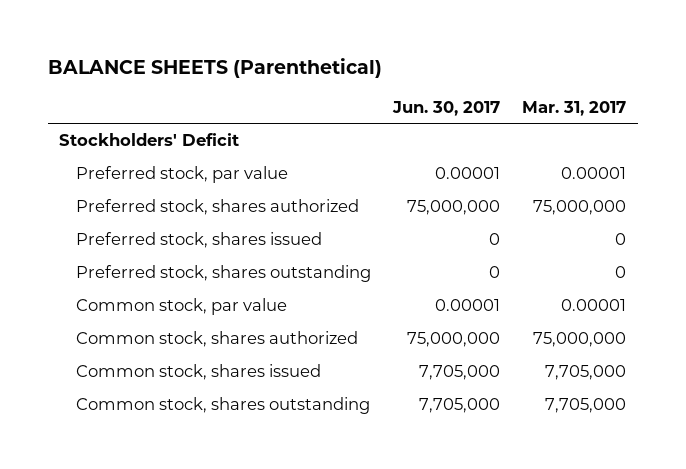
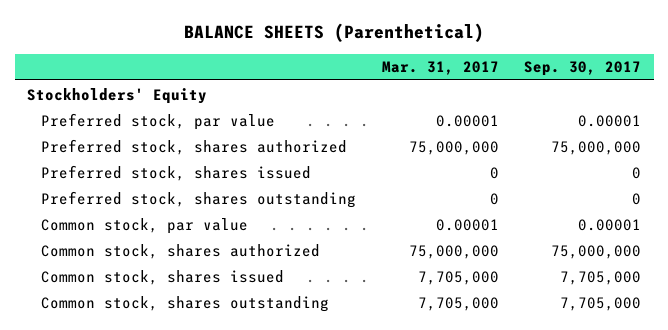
[392,100,501,116] Jun. 30, 2017 -> none
none -> [524,61,642,77] Sep. 30, 2017
[59,133,240,147] Stockholders' Deficit -> [27,87,208,104] Stockholders' Equity

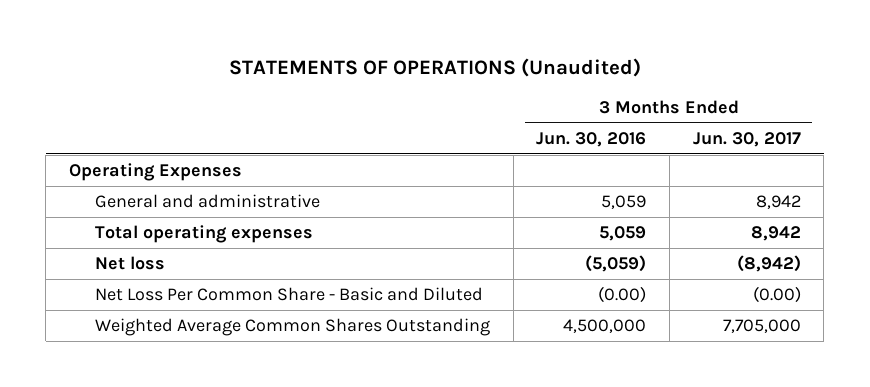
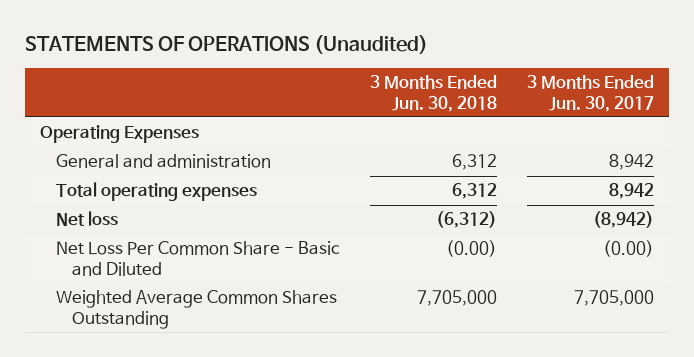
[536,131,647,147] Jun. 30, 2016 -> none
none -> [369,75,497,112] 3 Months Ended Jun. 30, 2018
[95,194,321,209] General and administrative -> [56,154,272,169] General and administration

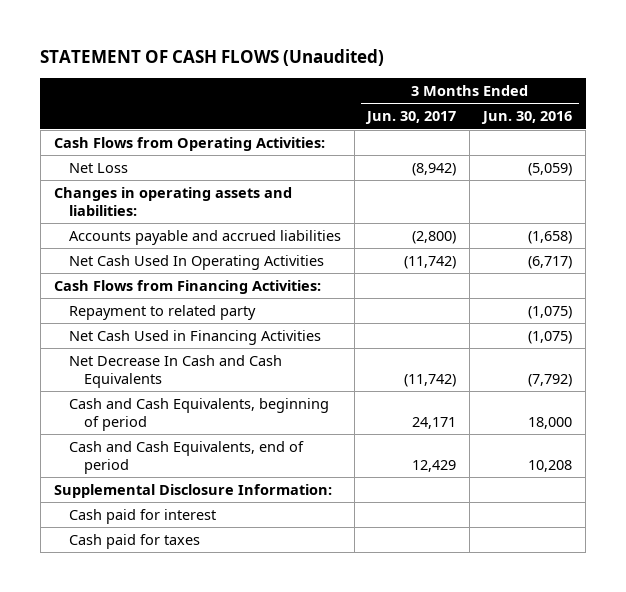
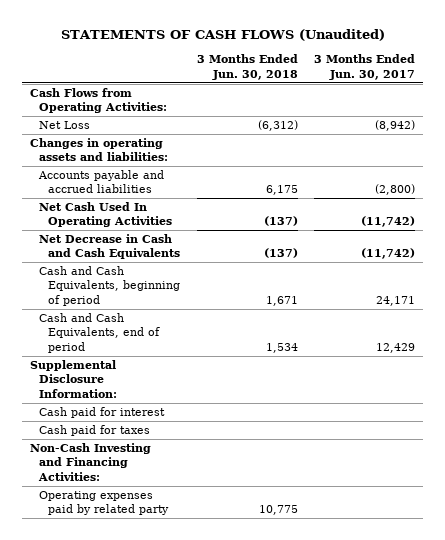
[40,48,385,66] STATEMENT OF CASH FLOWS (Unaudited) -> [60,29,385,42] STATEMENTS OF CASH FLOWS (Unaudited)
[481,111,573,125] Jun. 30, 2016 -> none
none -> [196,54,298,80] 3 Months Ended Jun. 30, 2018
[53,280,321,295] Cash Flows from Financing Activities: -> none
[68,305,256,321] Repayment to related party -> none
[68,330,321,346] Net Cash Used in Financing Activities -> none
[68,355,282,388] Net Decrease In Cash and Cash Equivalents -> [38,234,180,260] Net Decrease in Cash and Cash Equivalents
none -> [29,443,151,481] Non-Cash Investing and Financing Activities:
none -> [38,491,169,516] Operating expenses paid by related party

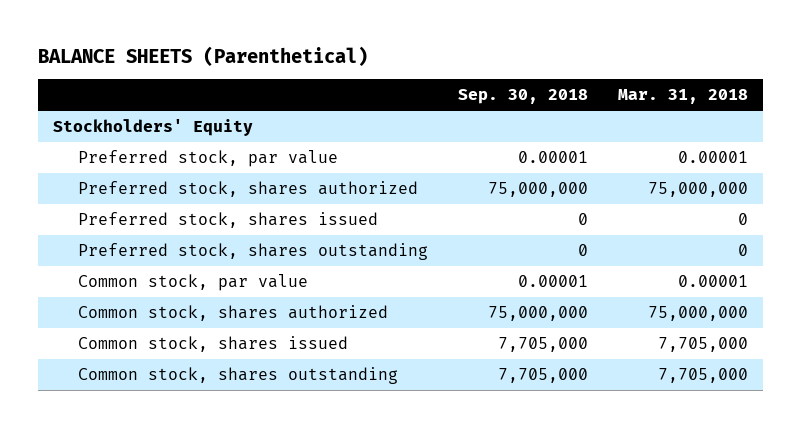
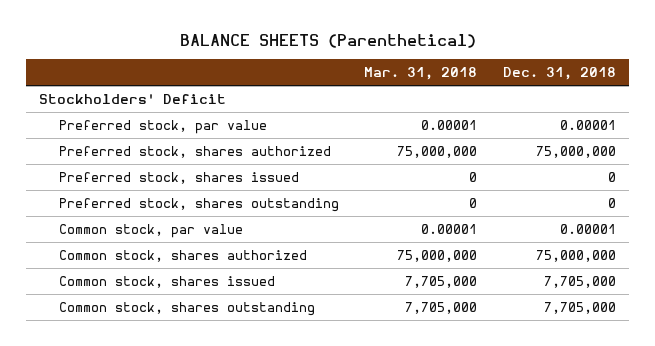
[457,89,588,105] Sep. 30, 2018 -> none
none -> [503,66,617,80] Dec. 31, 2018
[53,119,254,137] Stockholders' Equity -> [39,93,227,104] Stockholders' Deficit

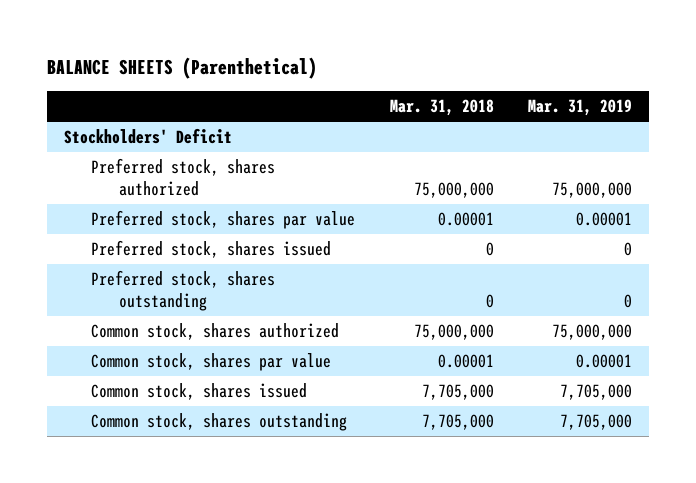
[503,66,617,80] Dec. 31, 2018 -> none
none -> [528,99,633,117] Mar. 31, 2019
[58,119,267,134] Preferred stock, par value -> none
none -> [91,210,356,230] Preferred stock, shares par value
[58,223,243,238] Common stock, par value -> none
none -> [91,353,332,372] Common stock, shares par value

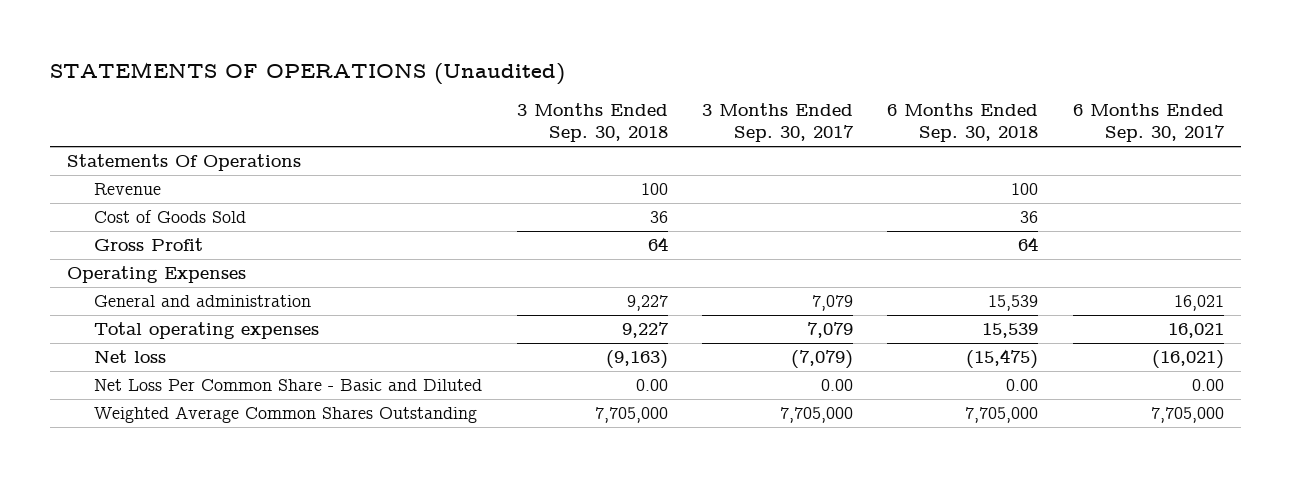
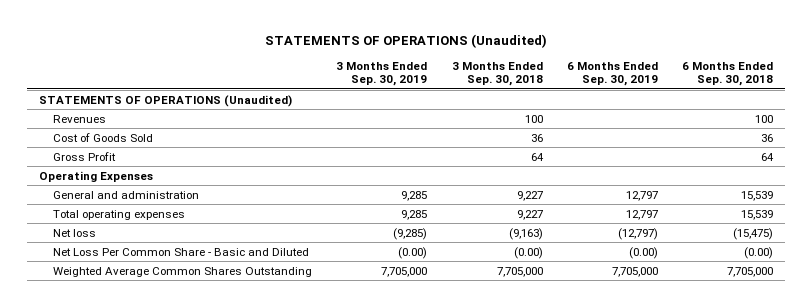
[702,103,855,143] 3 Months Ended Sep. 30, 2017 -> none
[1072,103,1225,143] 6 Months Ended Sep. 30, 2017 -> none
none -> [336,61,428,86] 3 Months Ended Sep. 30, 2019
none -> [566,61,658,86] 6 Months Ended Sep. 30, 2019
[66,154,301,172] Statements Of Operations -> [39,94,293,107] STATEMENTS OF OPERATIONS (Unaudited)
[94,183,162,196] Revenue -> [52,114,106,123] Revenues
[635,379,668,392] 0.00 -> [513,246,543,259] (0.00)
[1006,379,1039,392] 0.00 -> [744,246,774,259] (0.00)

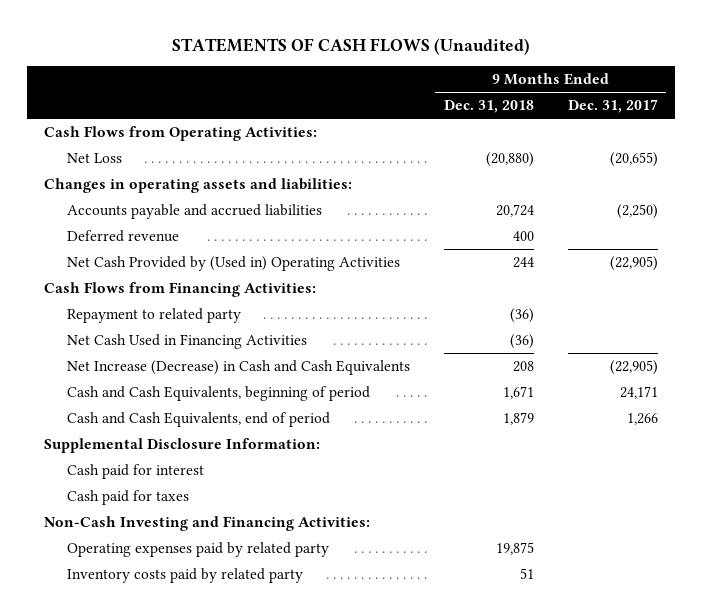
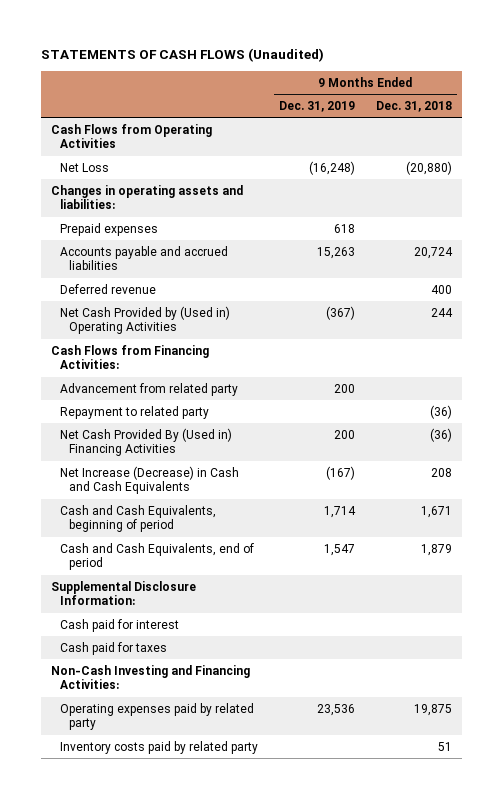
[567,99,658,114] Dec. 31, 2017 -> none
none -> [278,100,355,112] Dec. 31, 2019
[43,126,317,142] Cash Flows from Operating Activities: -> [51,123,213,149] Cash Flows from Operating Activities
none -> [60,222,159,236] Prepaid expenses
none -> [60,382,239,396] Advancement from related party
[66,334,307,350] Net Cash Used in Financing Activities -> [60,427,233,457] Net Cash Provided By (Used in) Financing Activities

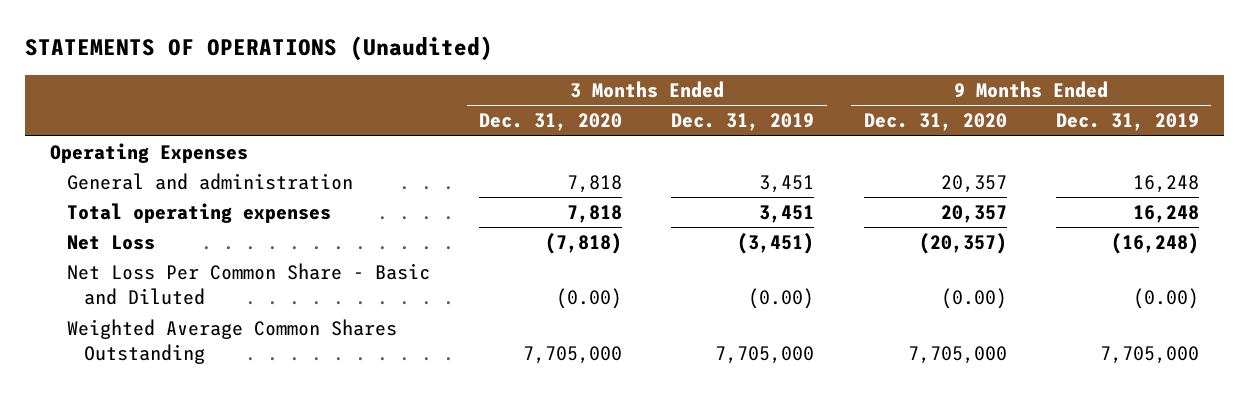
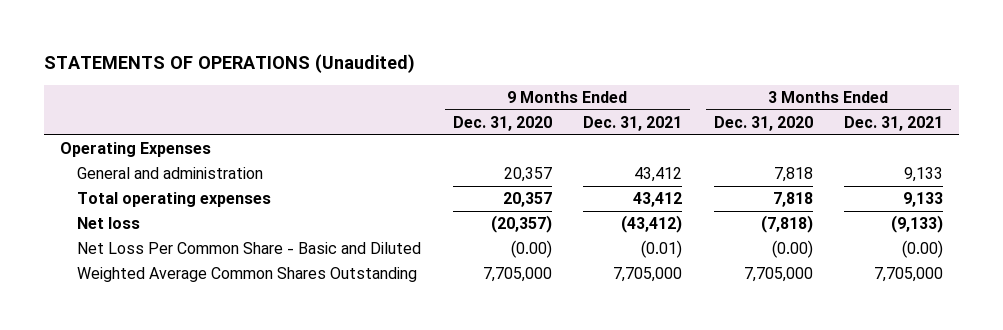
[671,113,815,132] Dec. 31, 2019 -> none
[1055,113,1199,132] Dec. 31, 2019 -> none
none -> [583,115,683,131] Dec. 31, 2021
none -> [844,115,944,131] Dec. 31, 2021
[66,235,155,251] Net Loss -> [77,217,141,230] Net loss

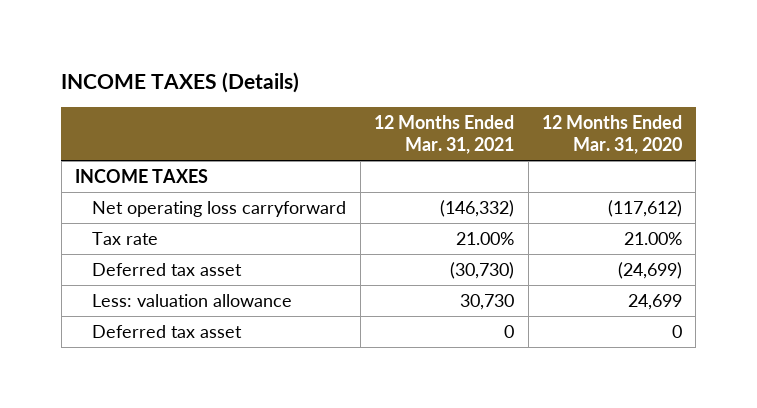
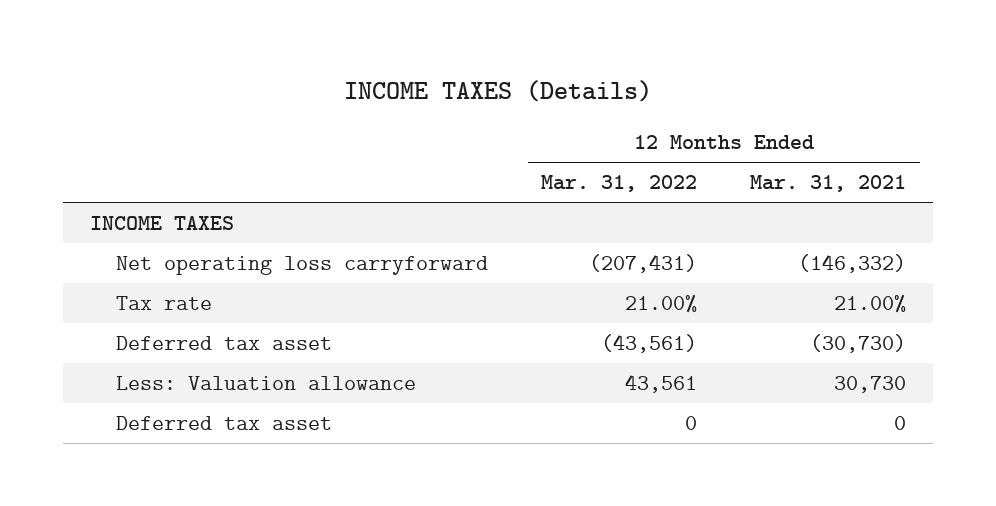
[541,115,682,155] 12 Months Ended Mar. 31, 2020 -> none
none -> [541,175,698,193] Mar. 31, 2022
[92,294,293,308] Less: valuation allowance -> [116,376,417,391] Less: Valuation allowance

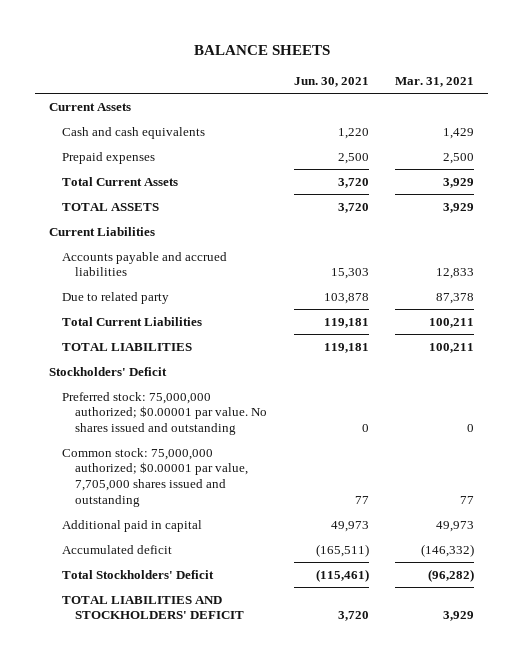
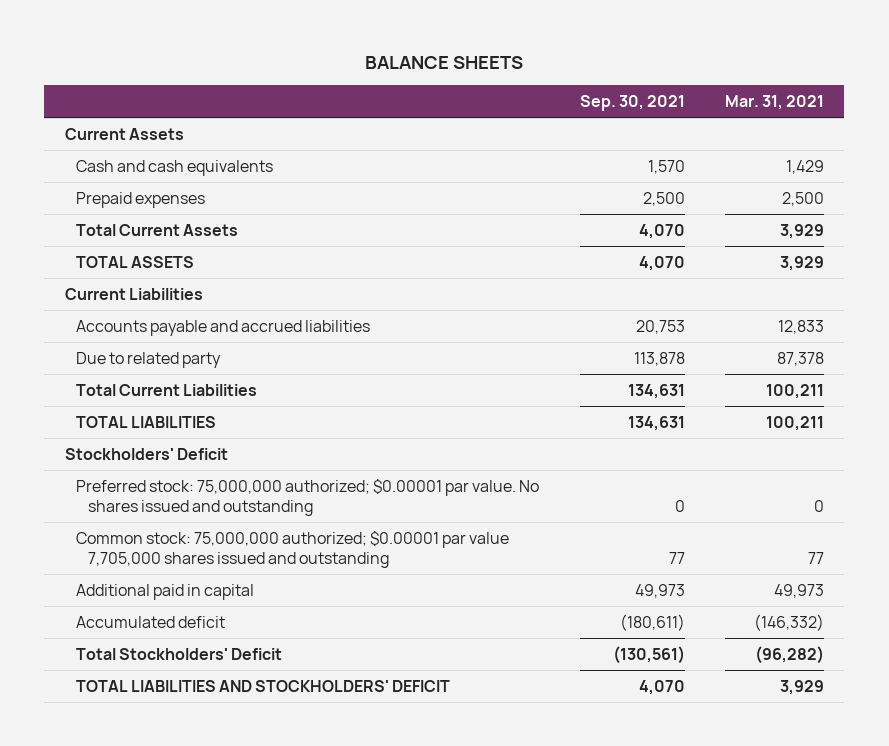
[293,76,369,87] Jun. 30, 2021 -> none
none -> [579,95,685,112] Sep. 30, 2021
[61,447,248,507] Common stock: 75,000,000 authorized; $0.00001 par value, 7,705,000 shares issued and outstanding -> [76,530,510,568] Common stock: 75,000,000 authorized; $0.00001 par value 7,705,000 shares issued and outstanding

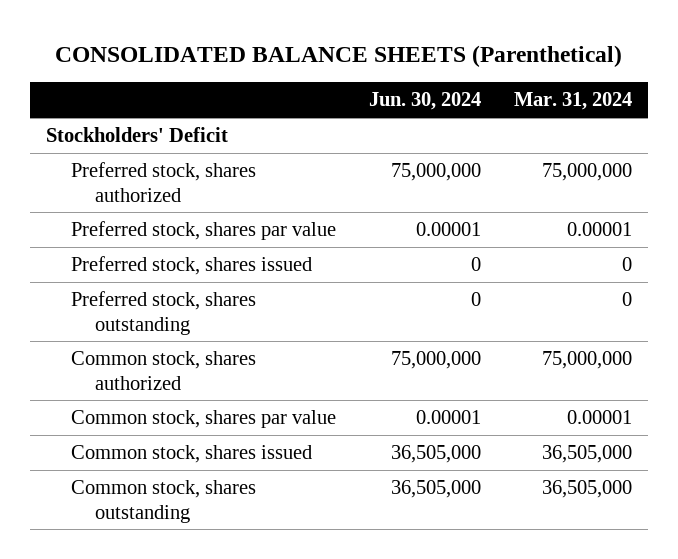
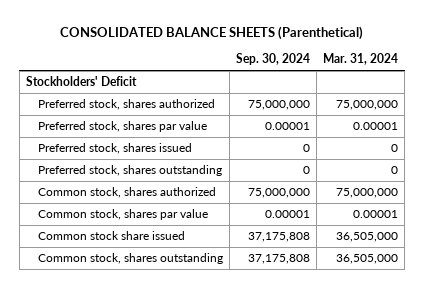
[368,92,481,111] Jun. 30, 2024 -> none
none -> [235,53,310,66] Sep. 30, 2024
[70,445,312,464] Common stock, shares issued -> [37,231,185,241] Common stock share issued

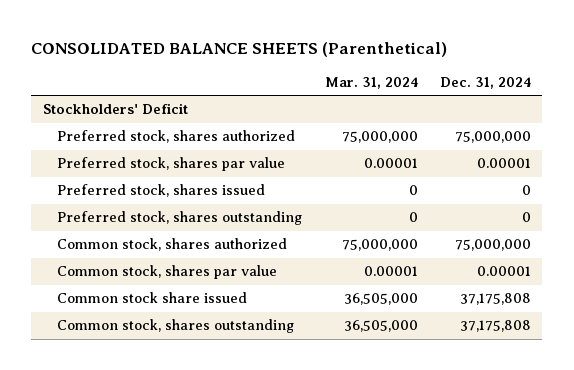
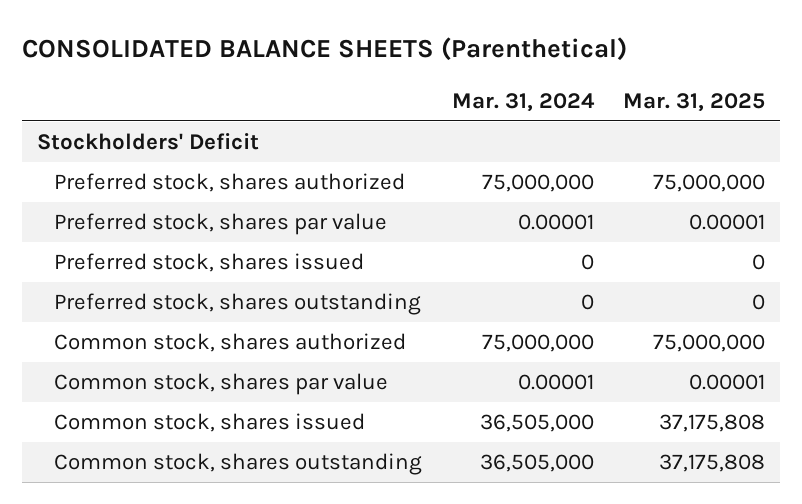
[440,76,532,89] Dec. 31, 2024 -> none
none -> [623,92,766,112] Mar. 31, 2025
[57,292,248,304] Common stock share issued -> [54,413,366,433] Common stock, shares issued

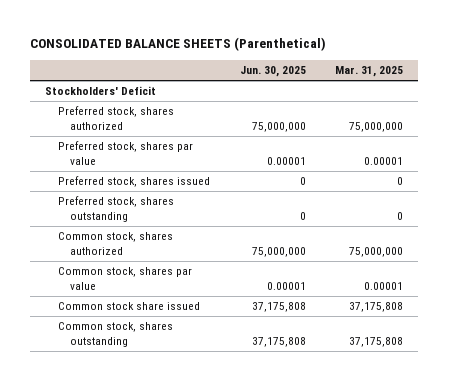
[451,92,595,112] Mar. 31, 2024 -> none
none -> [239,66,306,78] Jun. 30, 2025
[54,413,366,433] Common stock, shares issued -> [57,302,200,311] Common stock share issued

